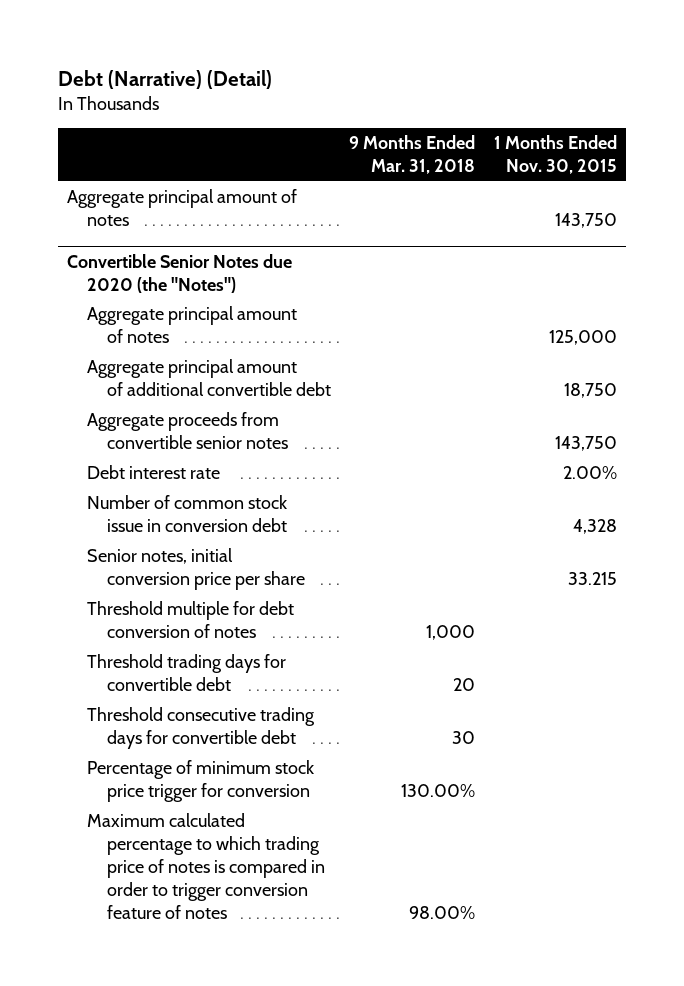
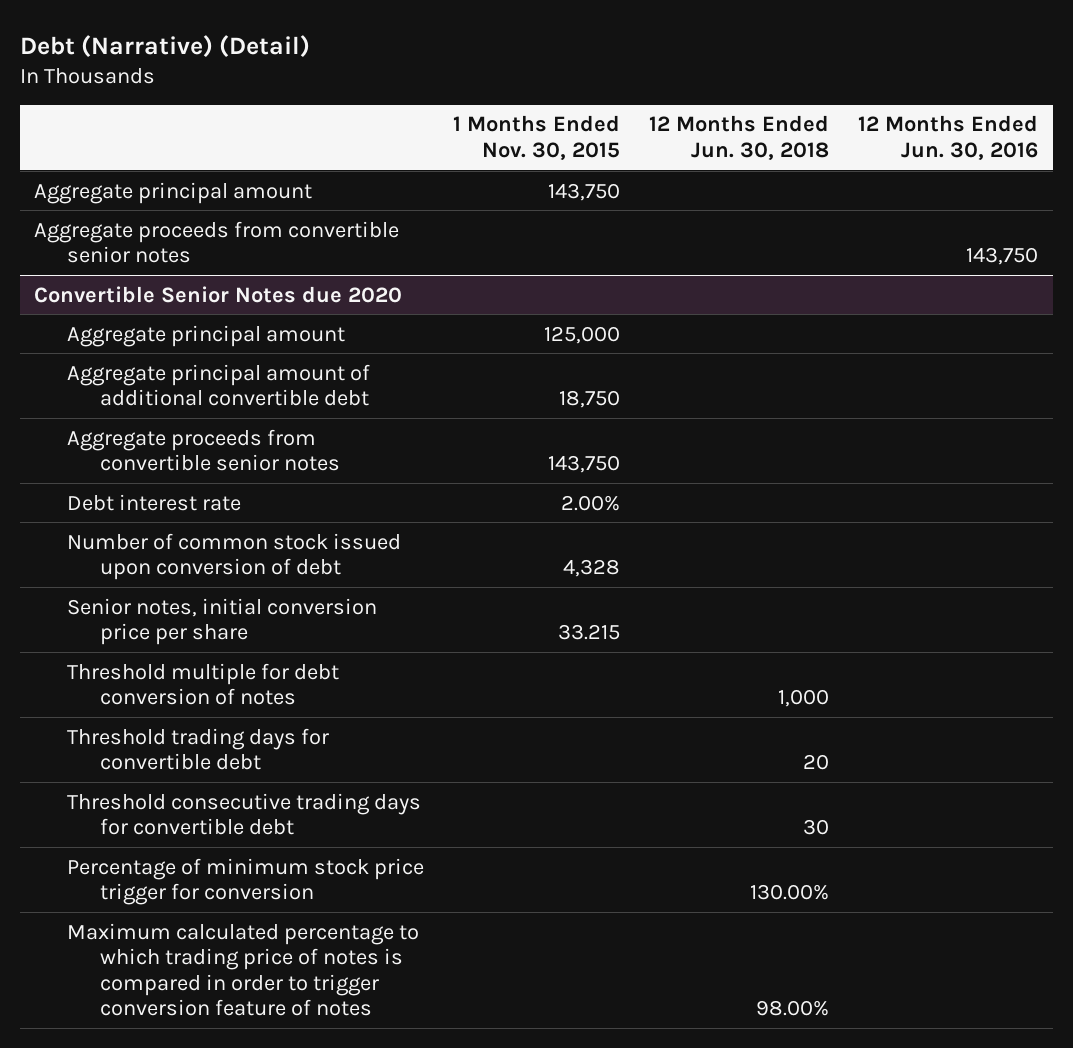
[349,135,476,175] 9 Months Ended Mar. 31, 2018 -> none
none -> [649,115,830,160] 12 Months Ended Jun. 30, 2018
none -> [858,115,1039,160] 12 Months Ended Jun. 30, 2016
[67,189,298,227] Aggregate principal amount of notes -> [34,181,313,204] Aggregate principal amount
none -> [34,220,400,264] Aggregate proceeds from convertible senior notes
[67,253,293,293] Convertible Senior Notes due 2020 (the "Notes") -> [34,285,403,303] Convertible Senior Notes due 2020
[87,306,298,344] Aggregate principal amount of notes -> [66,324,345,347] Aggregate principal amount
[87,495,288,533] Number of common stock issue in conversion debt -> [66,532,401,581] Number of common stock issued upon conversion of debt

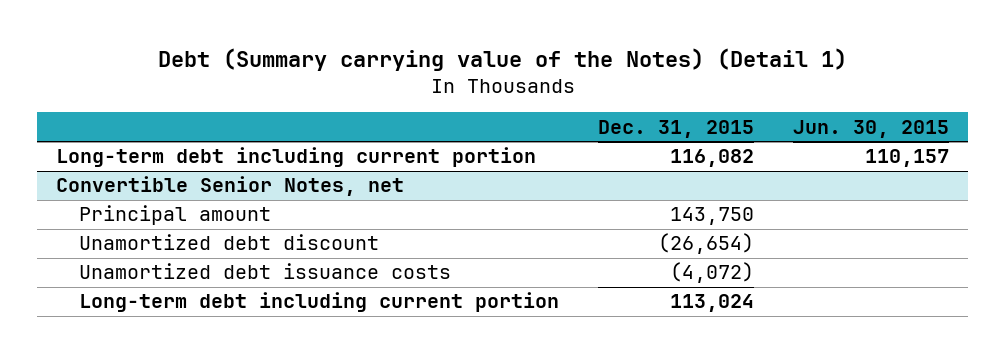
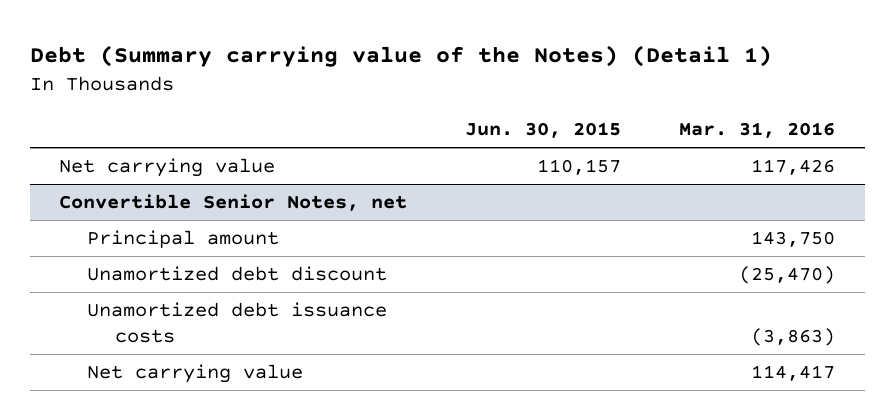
[598,119,755,138] Dec. 31, 2015 -> none
none -> [679,122,836,139] Mar. 31, 2016
[56,147,537,168] Long-term debt including current portion -> [59,158,276,178] Net carrying value
[79,292,560,313] Long-term debt including current portion -> [86,364,303,384] Net carrying value

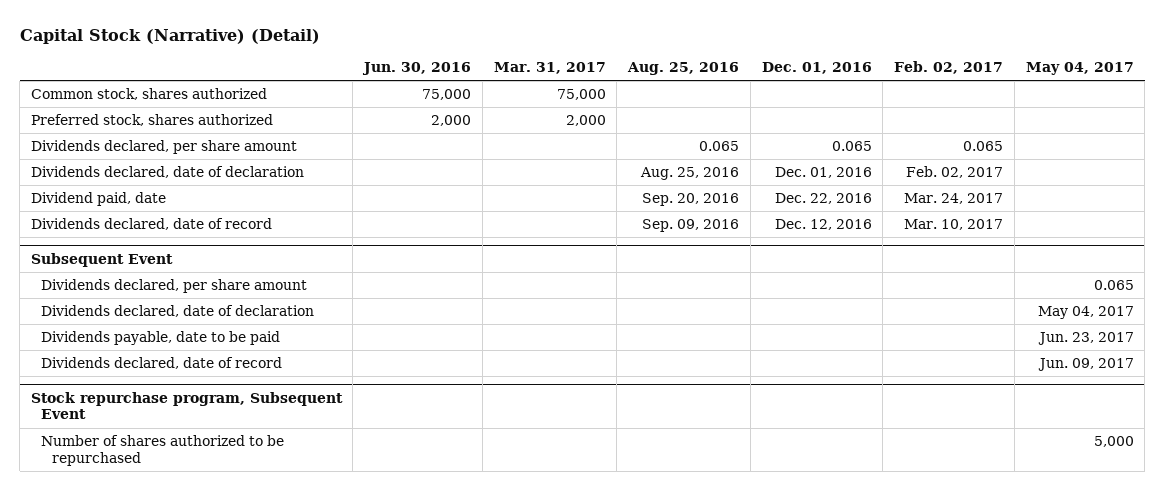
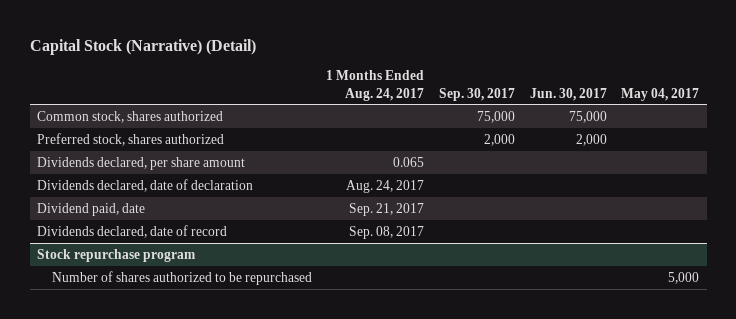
[362,62,472,76] Jun. 30, 2016 -> none
[493,62,606,75] Mar. 31, 2017 -> none
[627,62,740,76] Aug. 25, 2016 -> none
[761,62,872,75] Dec. 01, 2016 -> none
[894,61,1004,75] Feb. 02, 2017 -> none
none -> [326,70,425,101] 1 Months Ended Aug. 24, 2017
none -> [439,87,516,101] Sep. 30, 2017
none -> [529,87,607,101] Jun. 30, 2017
[30,252,173,267] Subsequent Event -> none
[41,279,308,294] Dividends declared, per share amount -> none
[41,305,315,318] Dividends declared, date of declaration -> none
[41,331,281,346] Dividends payable, date to be paid -> none
[41,357,283,370] Dividends declared, date of record -> none
[30,391,343,420] Stock repurchase program, Subsequent Event -> [36,248,196,262] Stock repurchase program

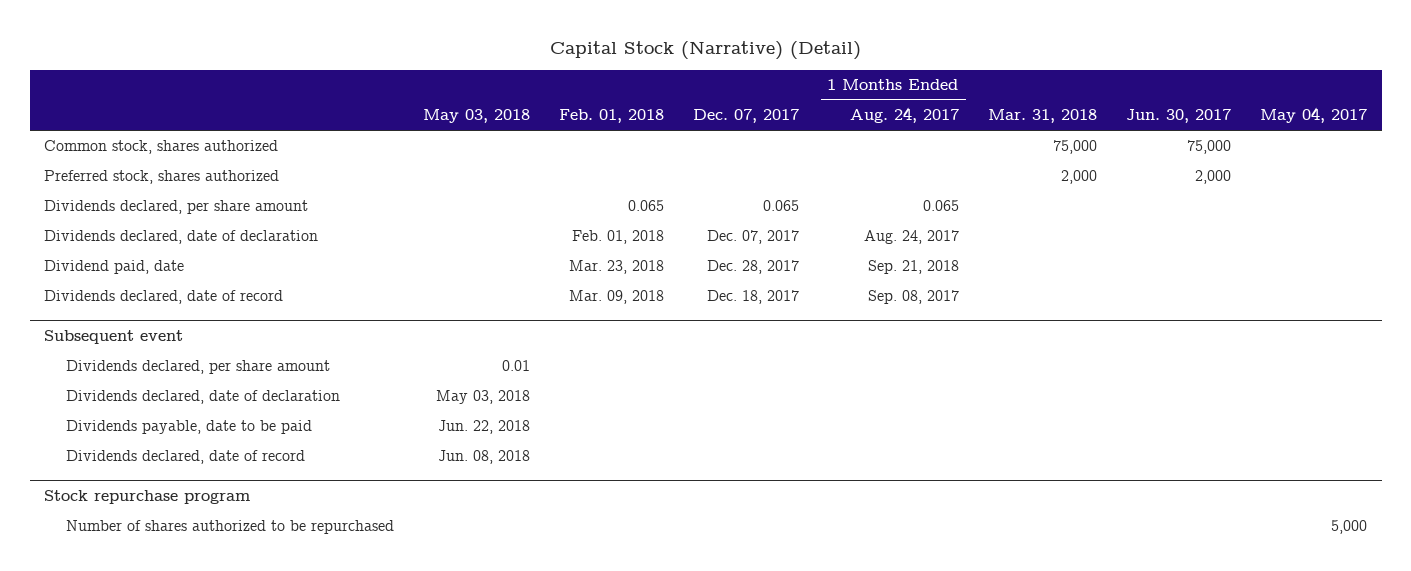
[439,87,516,101] Sep. 30, 2017 -> none
none -> [422,109,530,124] May 03, 2018
none -> [558,109,664,124] Feb. 01, 2018
none -> [692,109,799,124] Dec. 07, 2017
none -> [987,109,1097,124] Mar. 31, 2018
[349,202,425,216] Sep. 21, 2017 -> [867,260,959,275] Sep. 21, 2018
none -> [44,330,184,345] Subsequent event
none -> [65,360,330,375] Dividends declared, per share amount
none -> [65,390,340,405] Dividends declared, date of declaration
none -> [65,420,312,435] Dividends payable, date to be paid
none -> [65,450,305,465] Dividends declared, date of record

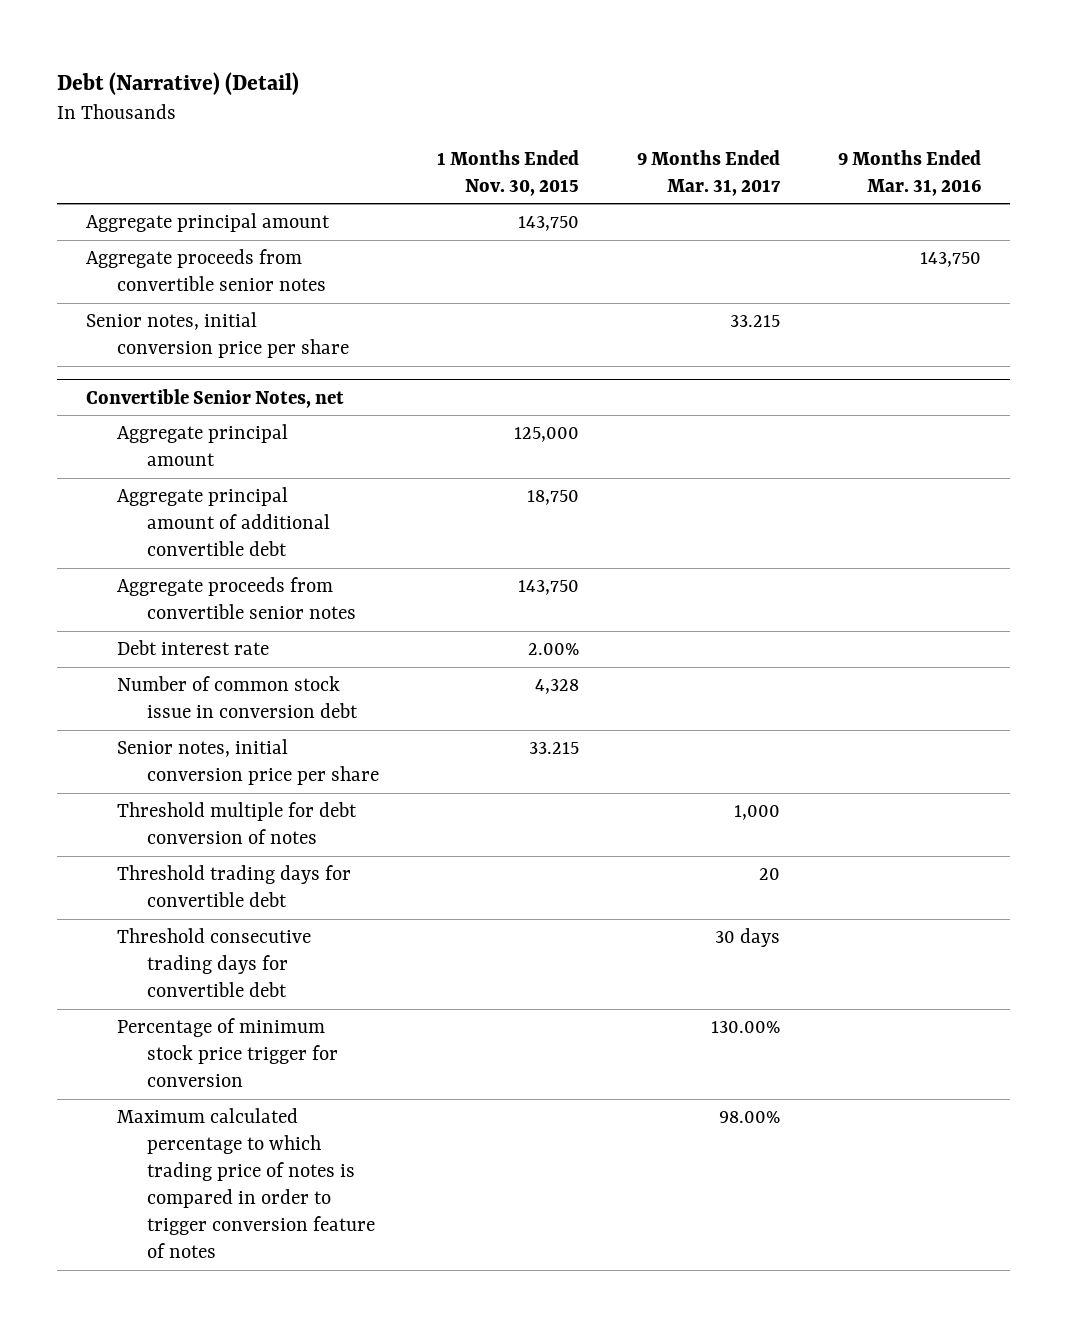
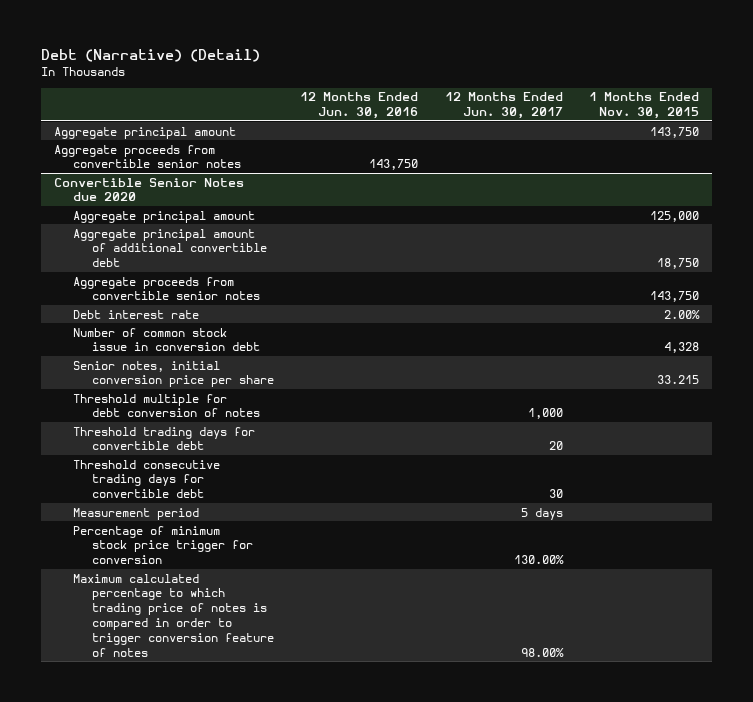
[636,149,781,196] 9 Months Ended Mar. 31, 2017 -> none
[837,149,981,196] 9 Months Ended Mar. 31, 2016 -> none
none -> [300,92,419,120] 12 Months Ended Jun. 30, 2016
none -> [444,92,563,120] 12 Months Ended Jun. 30, 2017
[86,312,349,359] Senior notes, initial conversion price per share -> none
[86,388,345,408] Convertible Senior Notes, net -> [54,177,245,202] Convertible Senior Notes due 2020
none -> [73,507,200,520] Measurement period

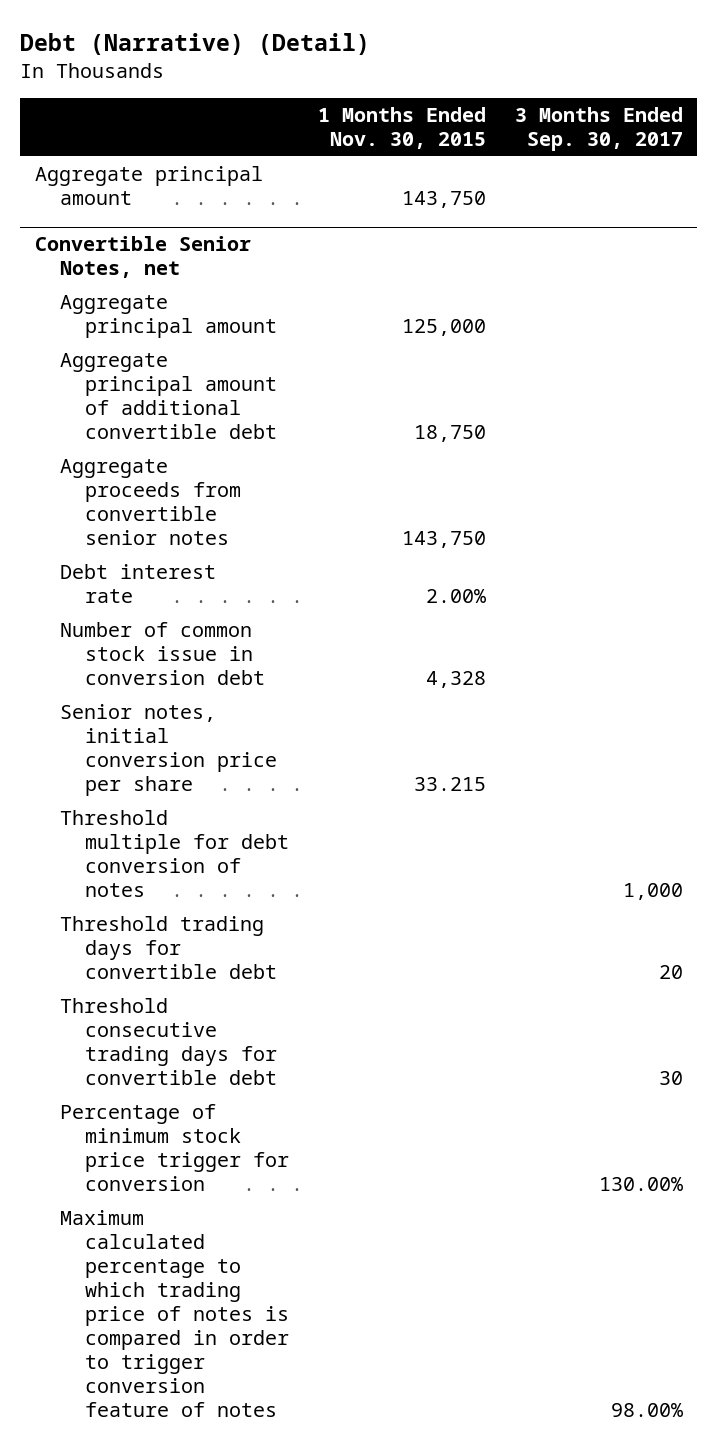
[300,92,419,120] 12 Months Ended Jun. 30, 2016 -> none
[444,92,563,120] 12 Months Ended Jun. 30, 2017 -> none
none -> [514,106,683,151] 3 Months Ended Sep. 30, 2017
[54,144,242,169] Aggregate proceeds from convertible senior notes -> none
[54,177,245,202] Convertible Senior Notes due 2020 -> [34,236,251,279] Convertible Senior Notes, net
[73,507,200,520] Measurement period -> none

